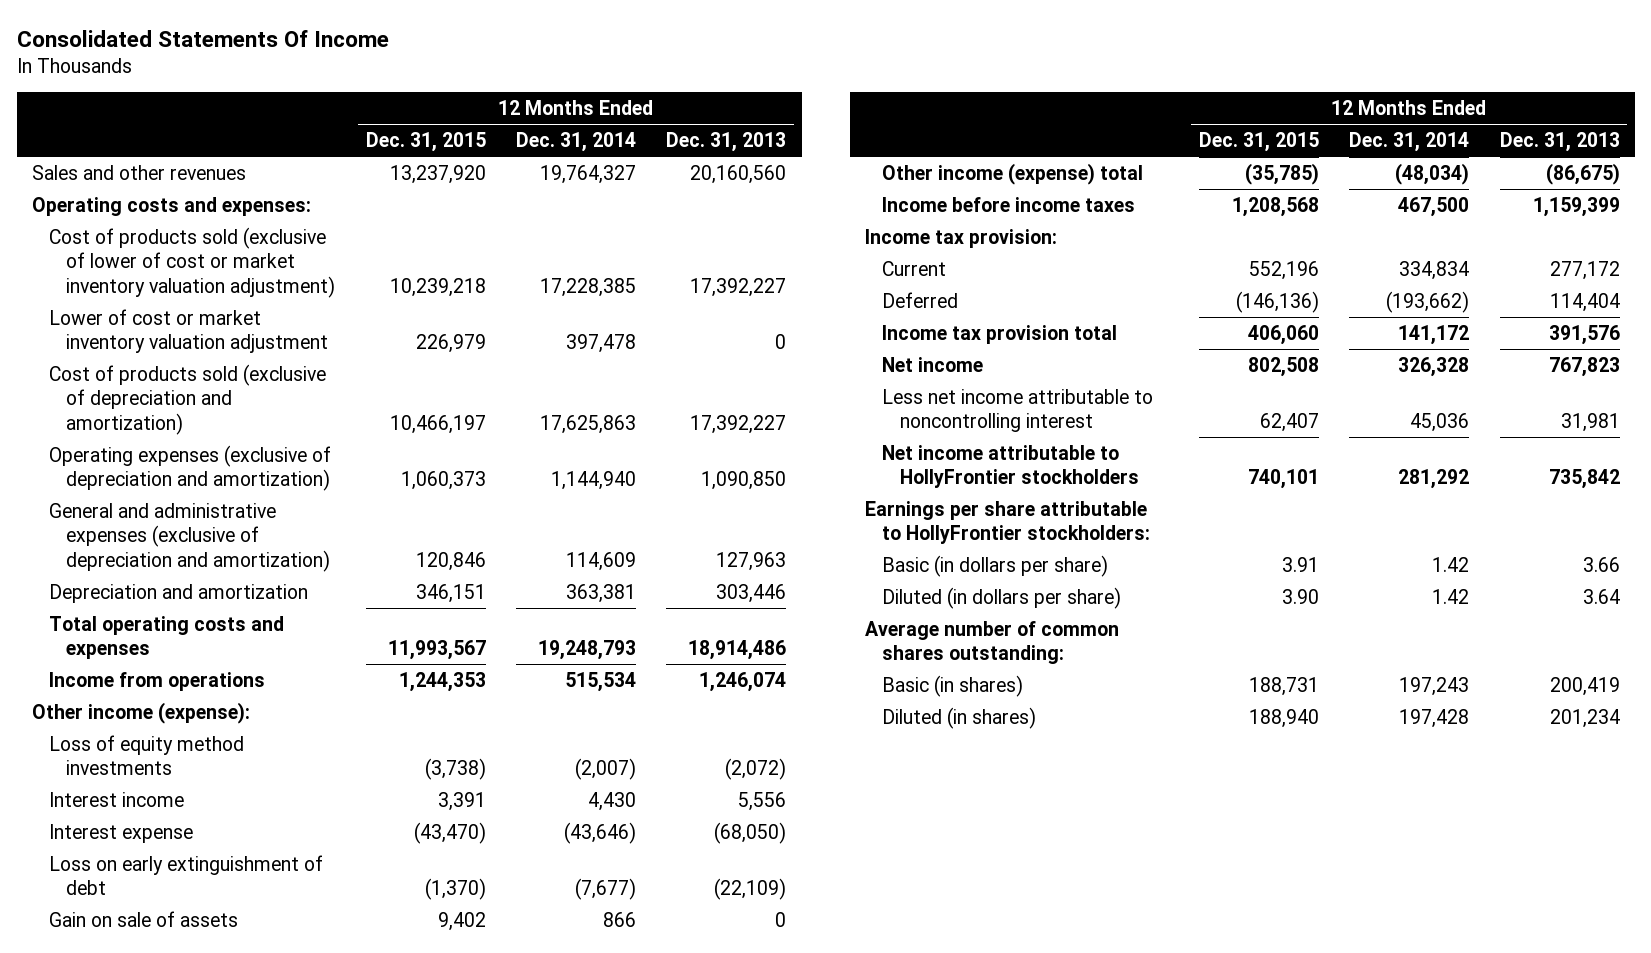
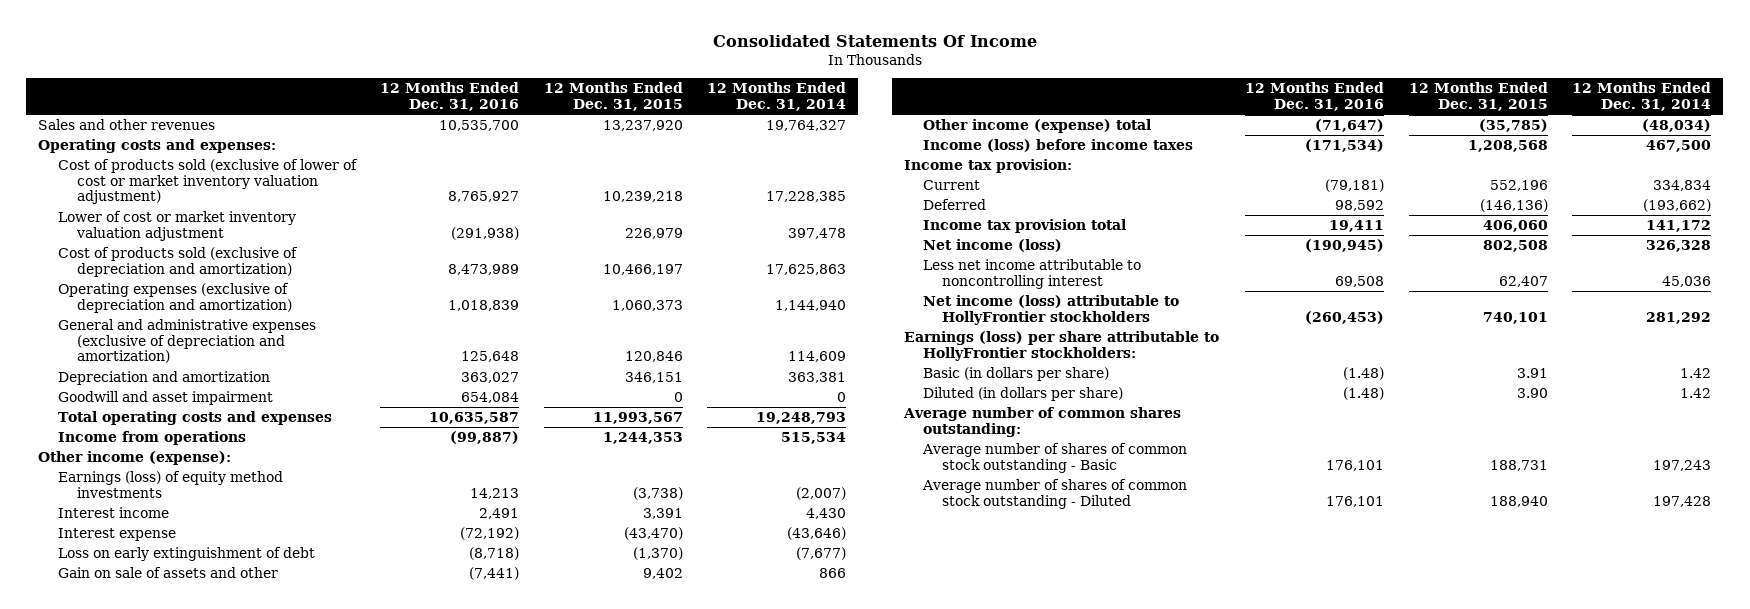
[666,132,787,153] Dec. 31, 2013 -> none
none -> [380,82,520,112] 12 Months Ended Dec. 31, 2016
none -> [57,391,273,406] Goodwill and asset impairment
[49,734,245,776] Loss of equity method investments -> [57,471,283,498] Earnings (loss) of equity method investments
[49,910,239,927] Gain on sale of assets -> [57,567,278,579] Gain on sale of assets and other
[882,196,1136,212] Income before income taxes -> [922,139,1193,153] Income (loss) before income taxes
[882,356,984,372] Net income -> [922,239,1062,253] Net income (loss)
[882,444,1139,489] Net income attributable to HollyFrontier stockholders -> [922,295,1179,325] Net income (loss) attributable to HollyFrontier stockholders
[865,500,1151,545] Earnings per share attributable to HollyFrontier stockholders: -> [903,331,1219,361] Earnings (loss) per share attributable to HollyFrontier stockholders:
[882,674,1024,697] Basic (in shares) -> [921,443,1187,473] Average number of shares of common stock outstanding - Basic
[882,706,1037,729] Diluted (in shares) -> [921,479,1187,509] Average number of shares of common stock outstanding - Diluted

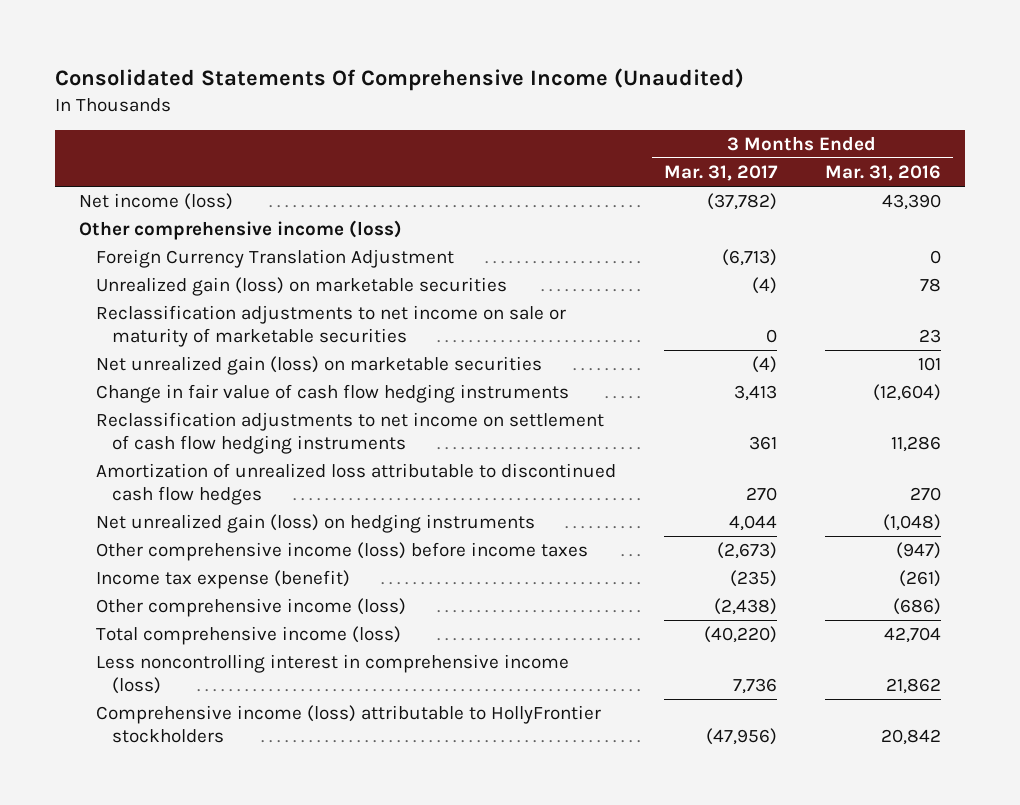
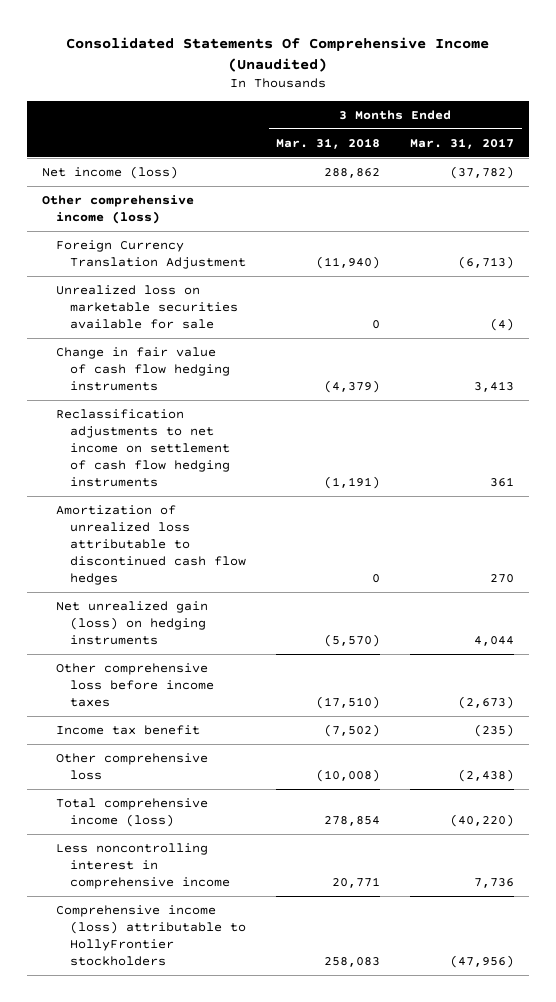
[824,165,941,182] Mar. 31, 2016 -> none
none -> [276,137,381,149] Mar. 31, 2018
[95,305,566,347] Reclassification adjustments to net income on sale or maturity of marketable securities -> none
[95,356,542,376] Net unrealized gain (loss) on marketable securities -> none
[95,277,507,297] Unrealized gain (loss) on marketable securities -> [55,284,239,329] Unrealized loss on marketable securities available for sale
[95,542,588,562] Other comprehensive income (loss) before income taxes -> [55,662,215,707] Other comprehensive loss before income taxes
[95,570,350,590] Income tax expense (benefit) -> [55,724,200,735] Income tax benefit
[95,598,406,618] Other comprehensive income (loss) -> [55,752,208,780] Other comprehensive loss
[95,654,569,694] Less noncontrolling interest in comprehensive income (loss) -> [55,842,231,889] Less noncontrolling interest in comprehensive income

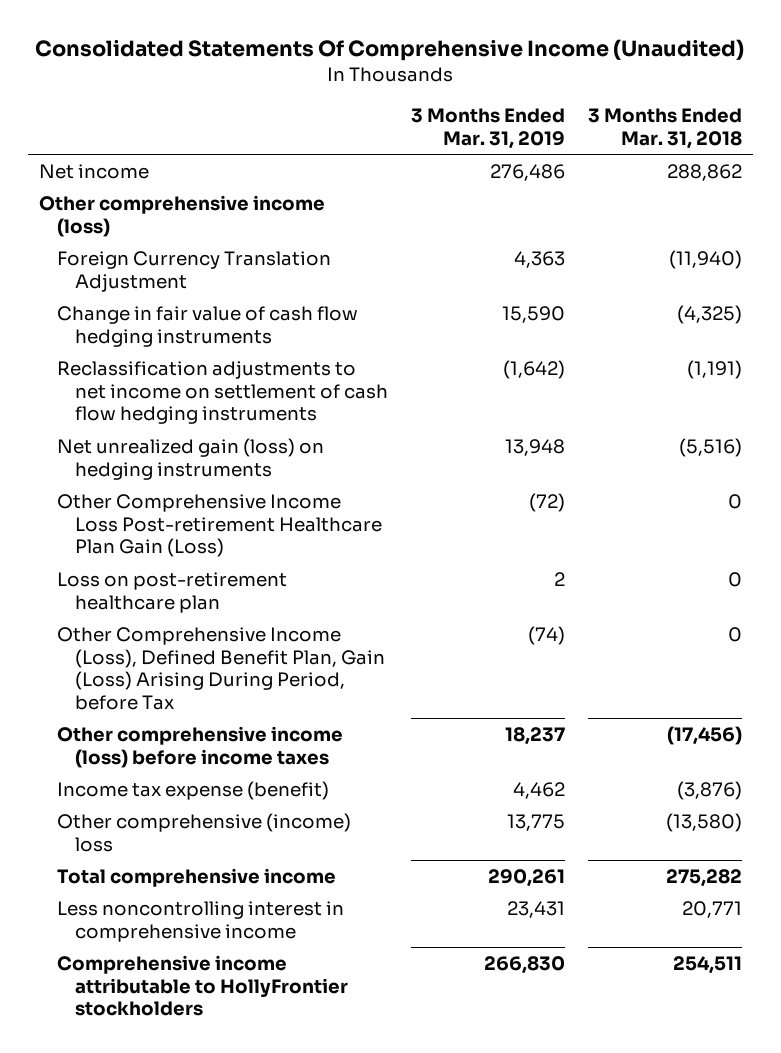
[410,137,515,149] Mar. 31, 2017 -> none
none -> [410,108,565,150] 3 Months Ended Mar. 31, 2019
[41,165,178,179] Net income (loss) -> [39,163,150,179] Net income
[55,284,239,329] Unrealized loss on marketable securities available for sale -> none
[324,379,381,393] (4,379) -> [676,304,742,324] (4,325)
[55,504,247,586] Amortization of unrealized loss attributable to discontinued cash flow hedges -> none
[324,633,381,647] (5,570) -> [678,437,742,457] (5,516)
none -> [57,493,382,558] Other Comprehensive Income Loss Post-retirement Healthcare Plan Gain (Loss)
none -> [57,571,288,613] Loss on post-retirement healthcare plan
none -> [57,626,385,711] Other Comprehensive Income (Loss), Defined Benefit Plan, Gain (Loss) Arising During Period, before Tax
[55,662,215,707] Other comprehensive loss before income taxes -> [57,725,344,768] Other comprehensive income (loss) before income taxes
[316,695,381,709] (17,510) -> [666,725,742,745] (17,456)
[55,724,200,735] Income tax benefit -> [57,780,330,800] Income tax expense (benefit)
[324,723,381,737] (7,502) -> [676,780,742,800] (3,876)
[55,752,208,780] Other comprehensive loss -> [57,812,352,852] Other comprehensive (income) loss
[316,768,381,782] (10,008) -> [665,812,742,832] (13,580)
[55,797,208,827] Total comprehensive income (loss) -> [57,867,337,887] Total comprehensive income
[324,815,381,826] 278,854 -> [665,868,742,887] 275,282
[55,904,247,967] Comprehensive income (loss) attributable to HollyFrontier stockholders -> [57,954,348,1017] Comprehensive income attributable to HollyFrontier stockholders
[324,957,381,968] 258,083 -> [672,955,742,974] 254,511

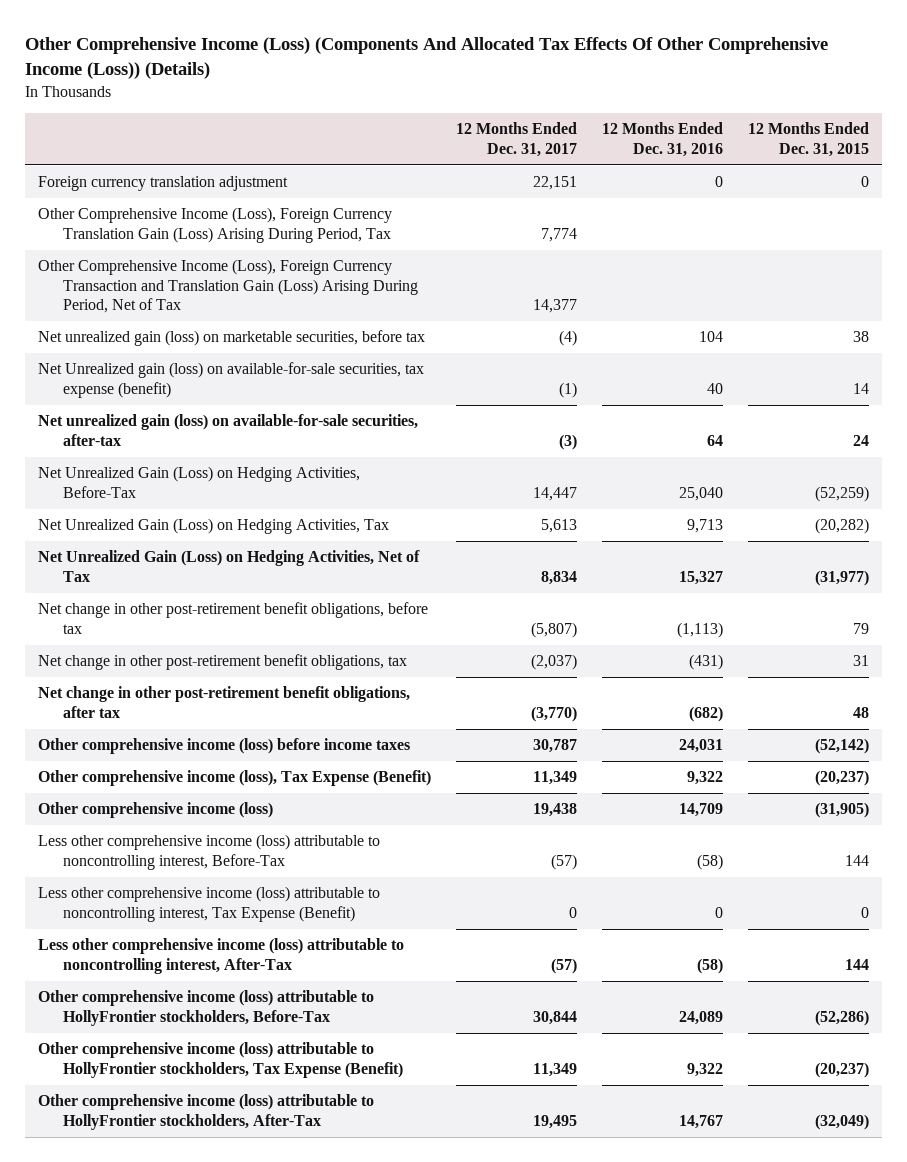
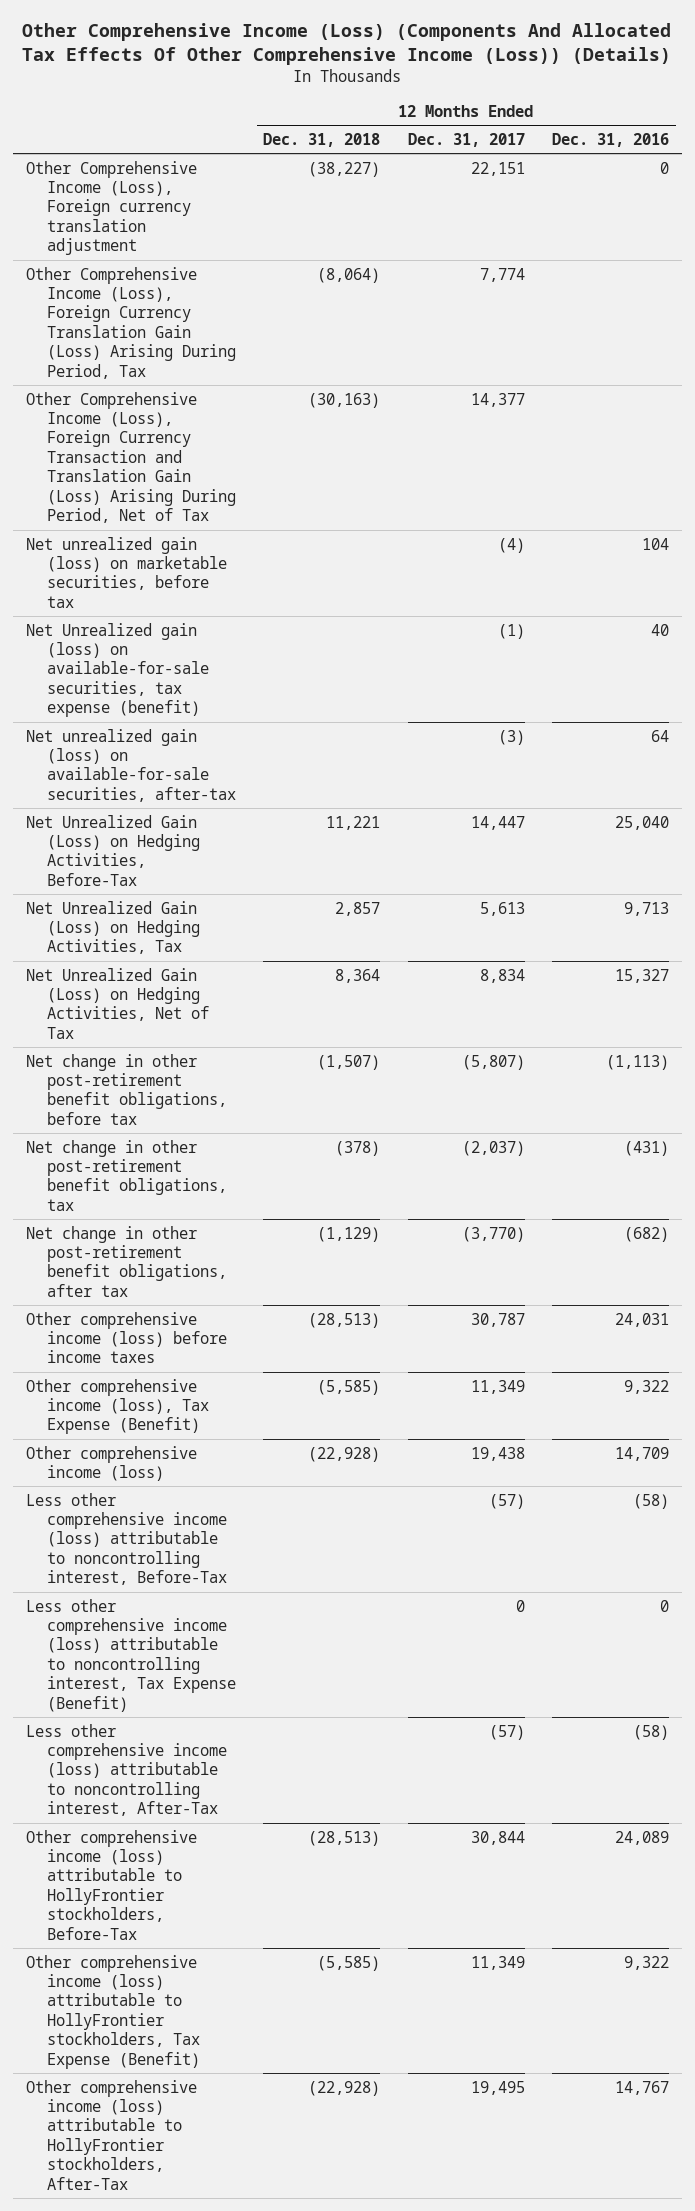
[748,122,870,157] 12 Months Ended Dec. 31, 2015 -> none
none -> [263,133,381,148] Dec. 31, 2018
[37,176,288,192] Foreign currency translation adjustment -> [26,160,198,256] Other Comprehensive Income (Loss), Foreign currency translation adjustment

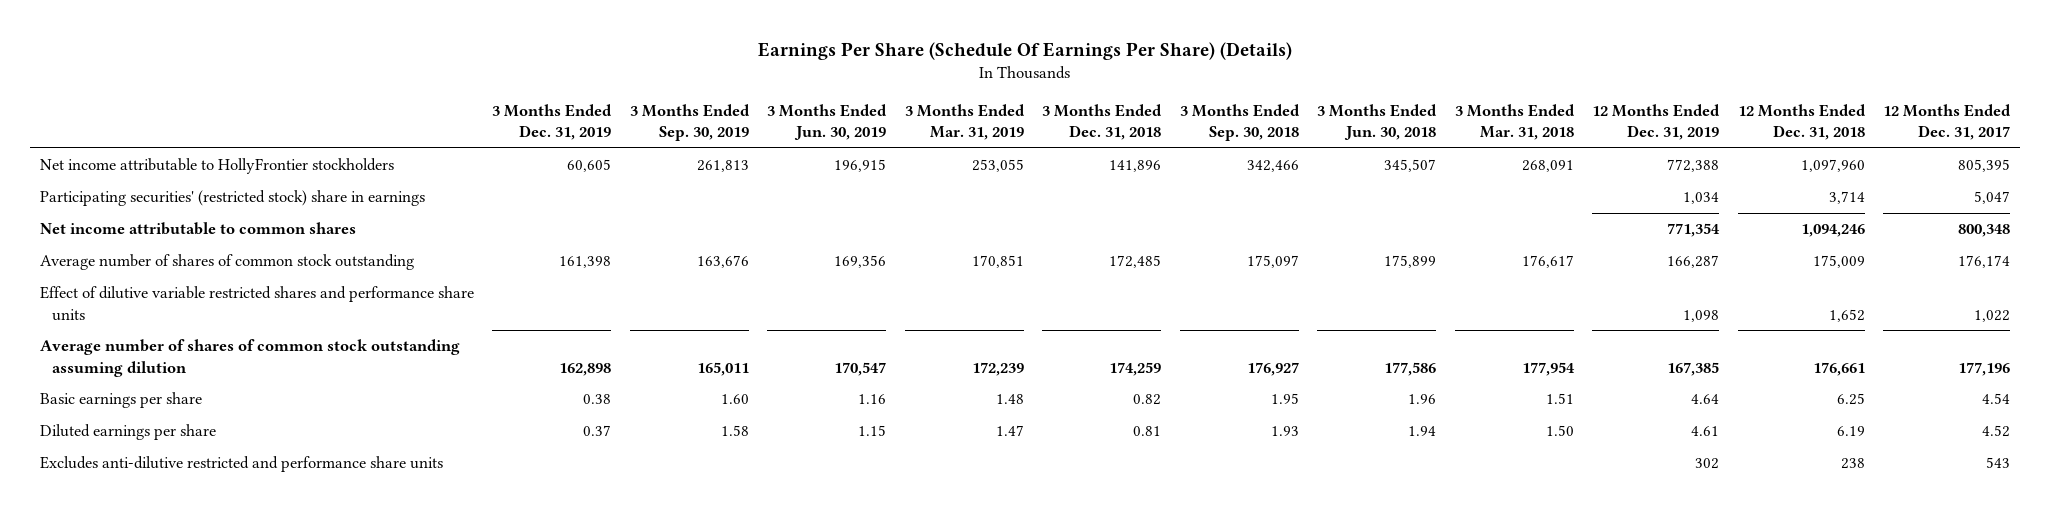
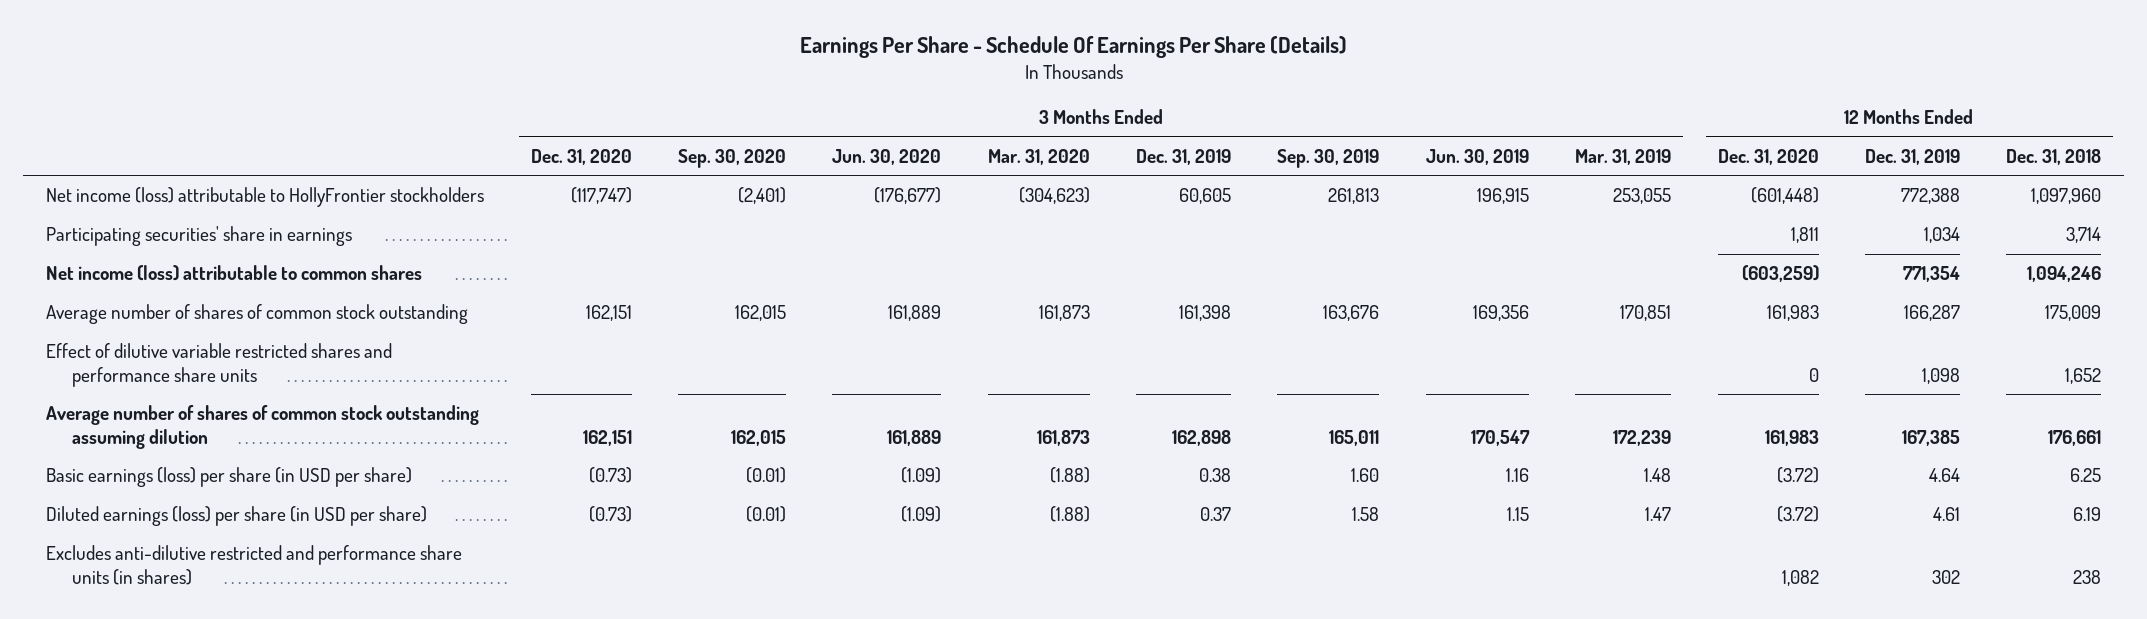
[757,42,1292,61] Earnings Per Share (Schedule Of Earnings Per Share) (Details) -> [799,35,1347,58] Earnings Per Share - Schedule Of Earnings Per Share (Details)
[1042,104,1163,141] 3 Months Ended Dec. 31, 2018 -> none
[1179,104,1300,142] 3 Months Ended Sep. 30, 2018 -> none
[1317,104,1438,141] 3 Months Ended Jun. 30, 2018 -> none
[1454,104,1575,141] 3 Months Ended Mar. 31, 2018 -> none
[1883,104,2012,141] 12 Months Ended Dec. 31, 2017 -> none
none -> [530,148,632,165] Dec. 31, 2020
none -> [677,148,786,168] Sep. 30, 2020
none -> [832,148,942,165] Jun. 30, 2020
none -> [987,148,1090,165] Mar. 31, 2020
none -> [1717,148,1819,165] Dec. 31, 2020
[39,158,394,175] Net income attributable to HollyFrontier stockholders -> [46,187,485,208] Net income (loss) attributable to HollyFrontier stockholders
[39,190,425,207] Participating securities' (restricted stock) share in earnings -> [46,226,353,247] Participating securities' share in earnings
[39,222,356,236] Net income attributable to common shares -> [46,265,423,282] Net income (loss) attributable to common shares
[39,392,202,409] Basic earnings per share -> [46,467,413,488] Basic earnings (loss) per share (in USD per share)
[39,424,216,441] Diluted earnings per share -> [46,506,428,527] Diluted earnings (loss) per share (in USD per share)
[39,456,443,473] Excludes anti-dilutive restricted and performance share units -> [46,545,463,585] Excludes anti-dilutive restricted and performance share units (in shares)

